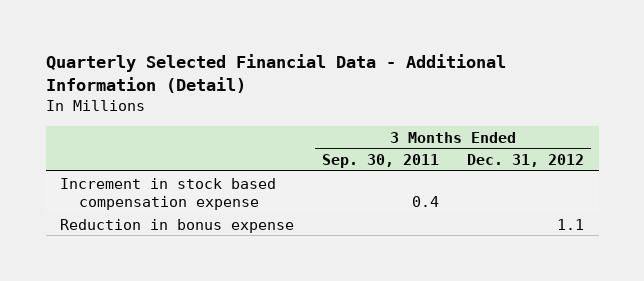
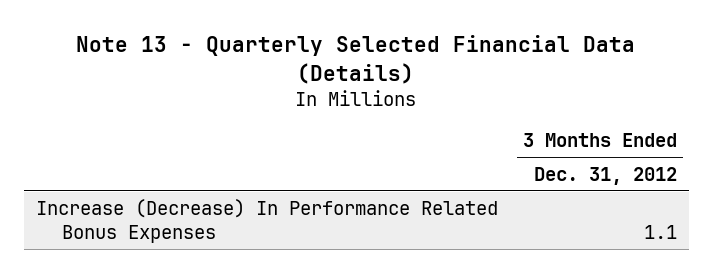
[45,54,506,94] Quarterly Selected Financial Data - Additional Information (Detail) -> [76,35,636,84] Note 13 - Quarterly Selected Financial Data (Details)
[322,153,440,168] Sep. 30, 2011 -> none
[59,177,276,210] Increment in stock based compensation expense -> none
[59,218,294,233] Reduction in bonus expense -> [36,199,499,243] Increase (Decrease) In Performance Related Bonus Expenses

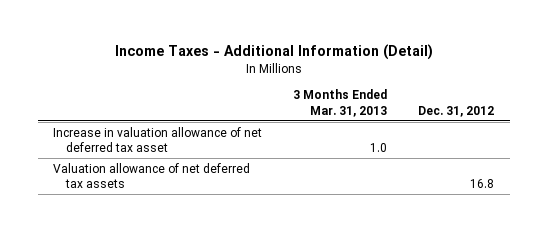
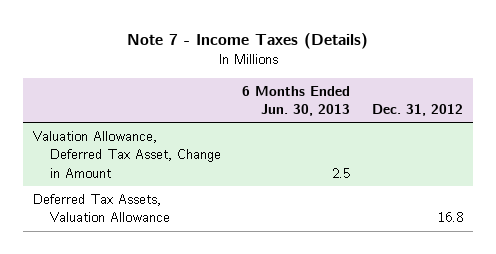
[114,44,433,61] Income Taxes - Additional Information (Detail) -> [126,32,368,49] Note 7 - Income Taxes (Details)
[293,89,388,117] 3 Months Ended Mar. 31, 2013 -> none
none -> [242,85,351,116] 6 Months Ended Jun. 30, 2013
[53,126,263,153] Increase in valuation allowance of net deferred tax asset -> [33,131,221,178] Valuation Allowance, Deferred Tax Asset, Change in Amount
[53,162,251,189] Valuation allowance of net deferred tax assets -> [33,194,170,223] Deferred Tax Assets, Valuation Allowance

